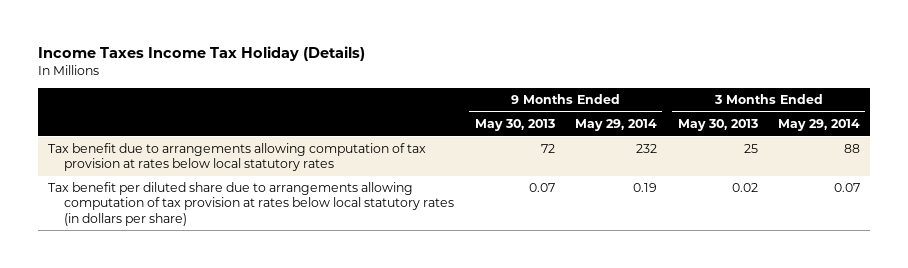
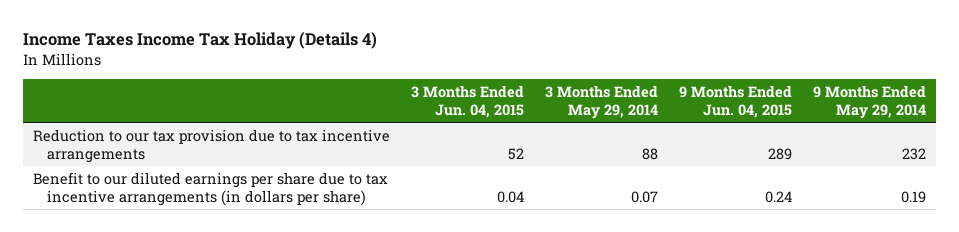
[38,45,366,61] Income Taxes Income Tax Holiday (Details) -> [22,32,377,50] Income Taxes Income Tax Holiday (Details 4)
[474,118,555,131] May 30, 2013 -> none
[677,118,758,131] May 30, 2013 -> none
none -> [411,84,525,118] 3 Months Ended Jun. 04, 2015
none -> [678,84,792,118] 9 Months Ended Jun. 04, 2015
[48,143,427,172] Tax benefit due to arrangements allowing computation of tax provision at rates below local statutory rates -> [33,128,391,163] Reduction to our tax provision due to tax incentive arrangements
[48,182,455,226] Tax benefit per diluted share due to arrangements allowing computation of tax provision at rates below local statutory rates (in dollars per share) -> [33,171,389,206] Benefit to our diluted earnings per share due to tax incentive arrangements (in dollars per share)

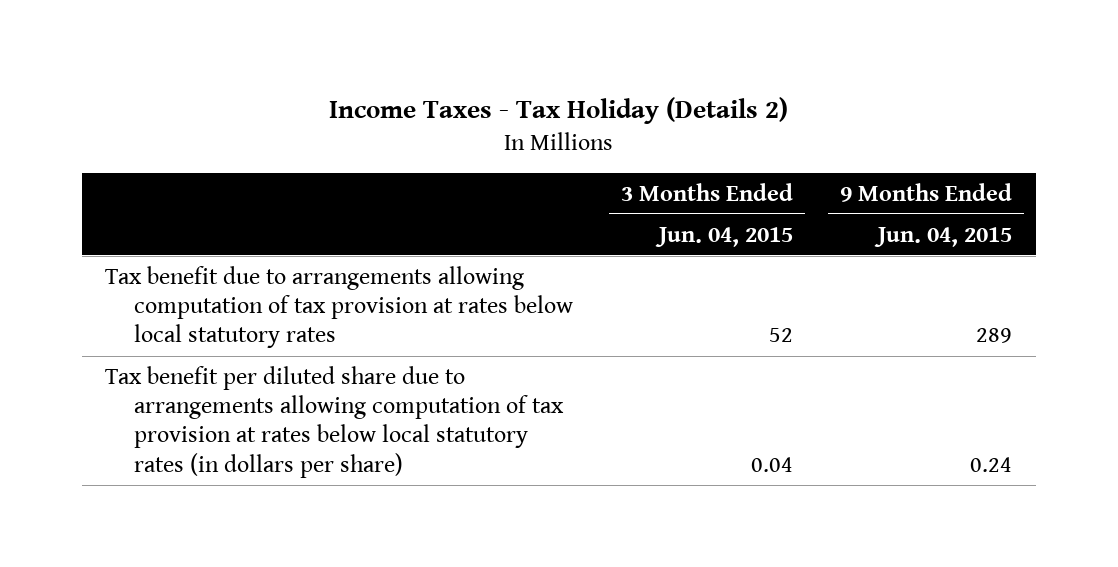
[22,32,377,50] Income Taxes Income Tax Holiday (Details 4) -> [328,96,788,124] Income Taxes - Tax Holiday (Details 2)
[545,84,659,119] 3 Months Ended May 29, 2014 -> none
[812,84,926,119] 9 Months Ended May 29, 2014 -> none
[33,128,391,163] Reduction to our tax provision due to tax incentive arrangements -> [105,265,574,349] Tax benefit due to arrangements allowing computation of tax provision at rates below local statutory rates
[33,171,389,206] Benefit to our diluted earnings per share due to tax incentive arrangements (in dollars per share) -> [105,365,565,478] Tax benefit per diluted share due to arrangements allowing computation of tax provision at rates below local statutory rates (in dollars per share)

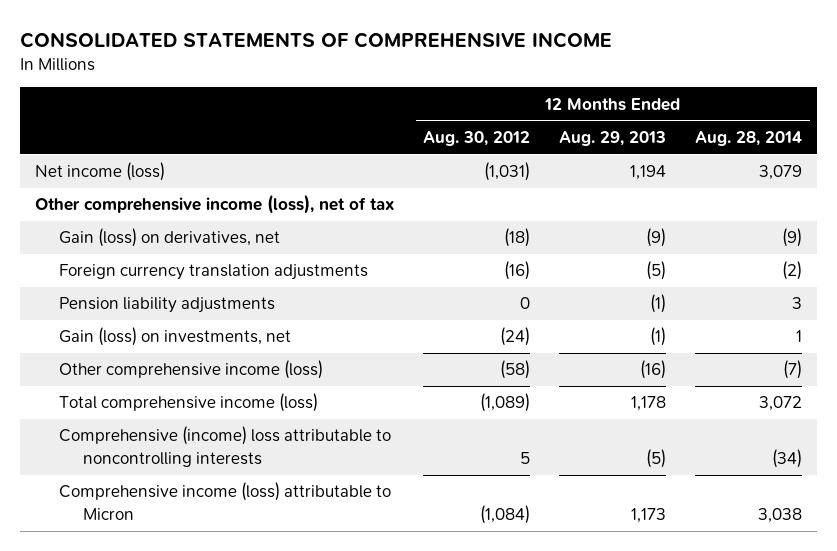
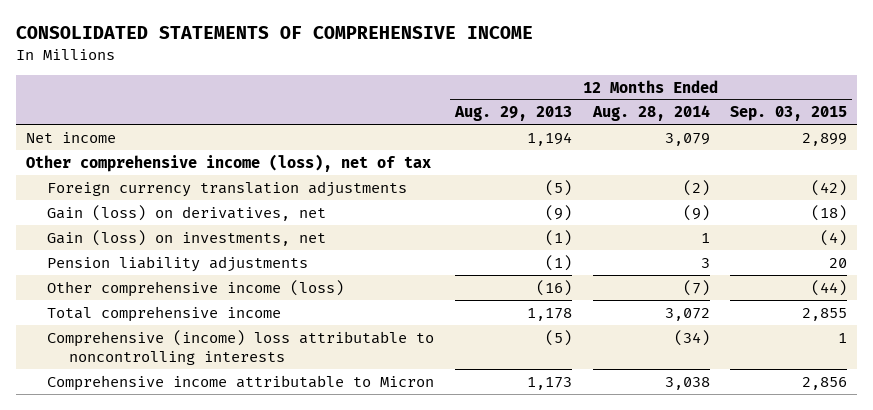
[423,131,531,147] Aug. 30, 2012 -> none
none -> [730,106,848,122] Sep. 03, 2015
[34,162,165,182] Net income (loss) -> [26,131,117,143] Net income
[58,228,280,248] Gain (loss) on derivatives, net -> [47,204,327,221] Gain (loss) on derivatives, net
[58,297,275,314] Pension liability adjustments -> [47,255,309,272] Pension liability adjustments
[58,393,318,413] Total comprehensive income (loss) -> [47,305,282,322] Total comprehensive income
[58,482,391,520] Comprehensive income (loss) attributable to Micron -> [47,374,435,391] Comprehensive income attributable to Micron

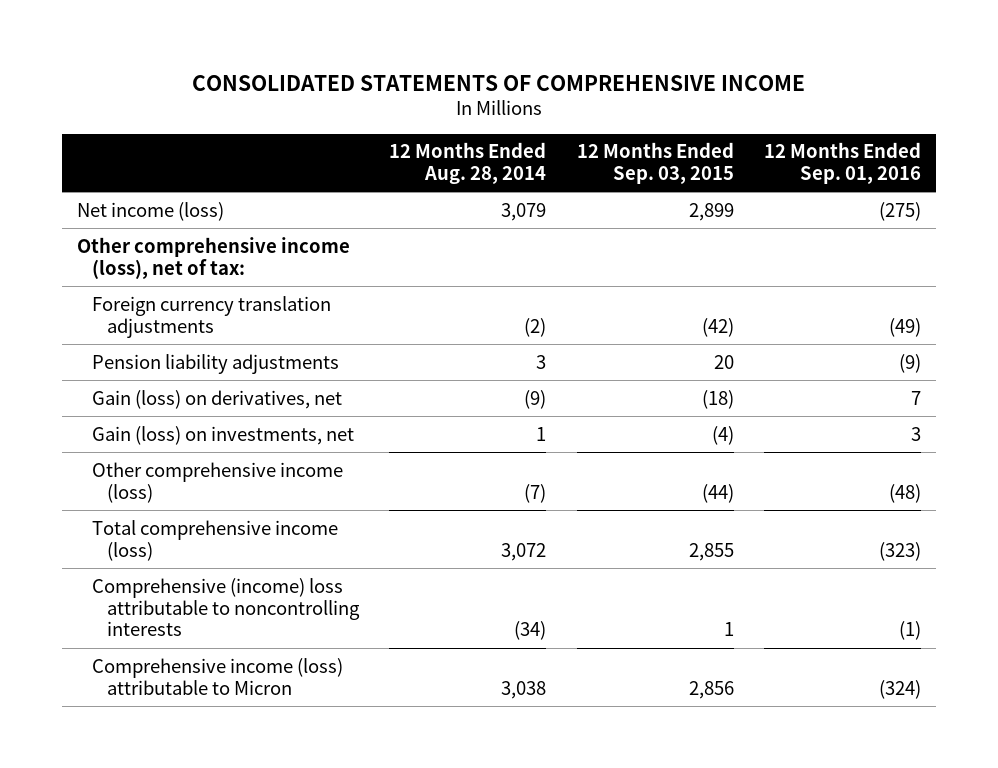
[454,106,573,122] Aug. 29, 2013 -> none
none -> [763,142,921,185] 12 Months Ended Sep. 01, 2016
[26,131,117,143] Net income -> [77,201,225,221] Net income (loss)
[26,153,432,172] Other comprehensive income (loss), net of tax -> [77,236,351,279] Other comprehensive income (loss), net of tax:
[47,255,309,272] Pension liability adjustments -> [92,353,340,374] Pension liability adjustments
[47,305,282,322] Total comprehensive income -> [92,519,339,561] Total comprehensive income (loss)
[47,374,435,391] Comprehensive income attributable to Micron -> [92,657,344,695] Comprehensive income (loss) attributable to Micron

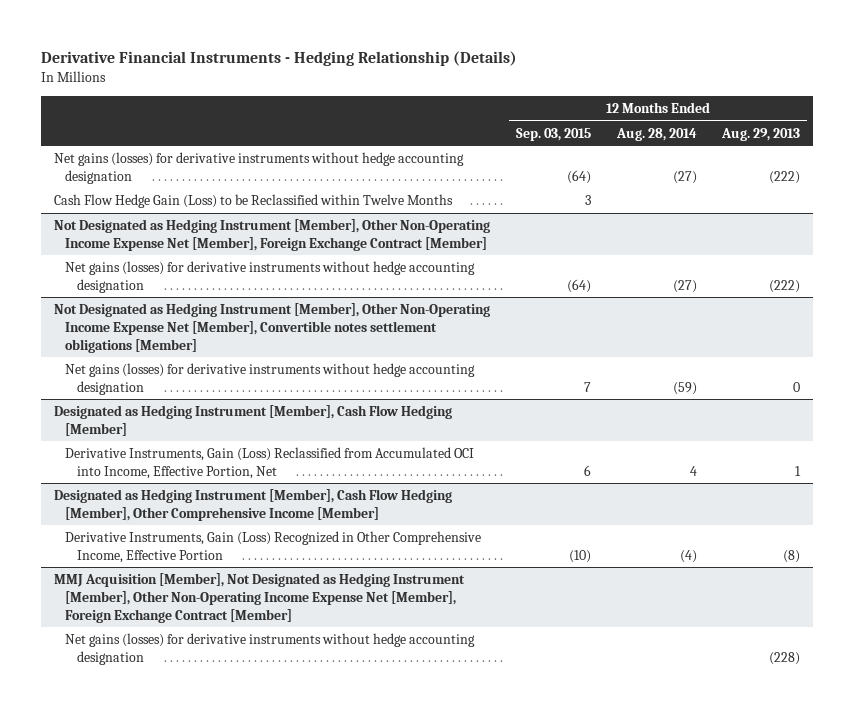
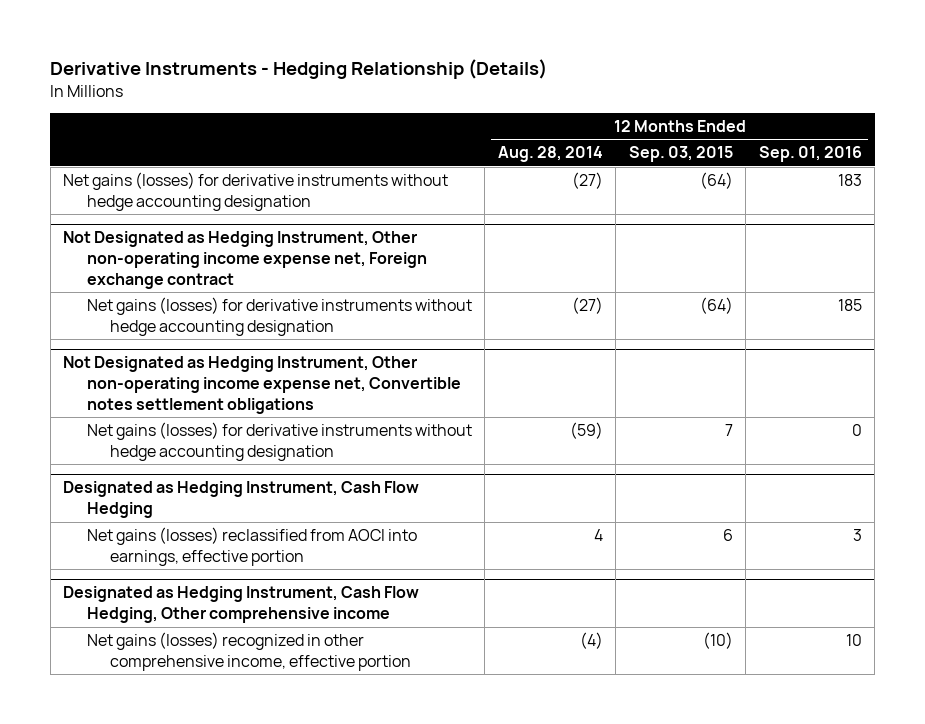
[41,50,518,66] Derivative Financial Instruments - Hedging Relationship (Details) -> [50,59,548,80] Derivative Instruments - Hedging Relationship (Details)
[721,127,801,141] Aug. 29, 2013 -> none
none -> [758,146,862,163] Sep. 01, 2016
[53,194,453,209] Cash Flow Hedge Gain (Loss) to be Reclassified within Twelve Months -> none
[53,219,490,251] Not Designated as Hedging Instrument [Member], Other Non-Operating Income Expense Net [Member], Foreign Exchange Contract [Member] -> [63,231,427,290] Not Designated as Hedging Instrument, Other non-operating income expense net, Foreign exchange contract
[53,303,490,353] Not Designated as Hedging Instrument [Member], Other Non-Operating Income Expense Net [Member], Convertible notes settlement obligations [Member] -> [63,356,461,415] Not Designated as Hedging Instrument, Other non-operating income expense net, Convertible notes settlement obligations
[53,573,465,623] MMJ Acquisition [Member], Not Designated as Hedging Instrument [Member], Other Non-Operating Income Expense Net [Member], Foreign Exchange Contract [Member] -> none
[65,633,476,665] Net gains (losses) for derivative instruments without hedge accounting designation -> none
[53,405,452,436] Designated as Hedging Instrument [Member], Cash Flow Hedging [Member] -> [63,481,420,519] Designated as Hedging Instrument, Cash Flow Hedging
[65,447,475,479] Derivative Instruments, Gain (Loss) Reclassified from Accumulated OCI into Income, Effective Portion, Net -> [86,527,417,566] Net gains (losses) reclassified from AOCI into earnings, effective portion
[53,489,452,521] Designated as Hedging Instrument [Member], Cash Flow Hedging [Member], Other Comprehensive Income [Member] -> [63,586,420,624] Designated as Hedging Instrument, Cash Flow Hedging, Other comprehensive income
[65,531,482,563] Derivative Instruments, Gain (Loss) Recognized in Other Comprehensive Income, Effective Portion -> [86,632,411,671] Net gains (losses) recognized in other comprehensive income, effective portion

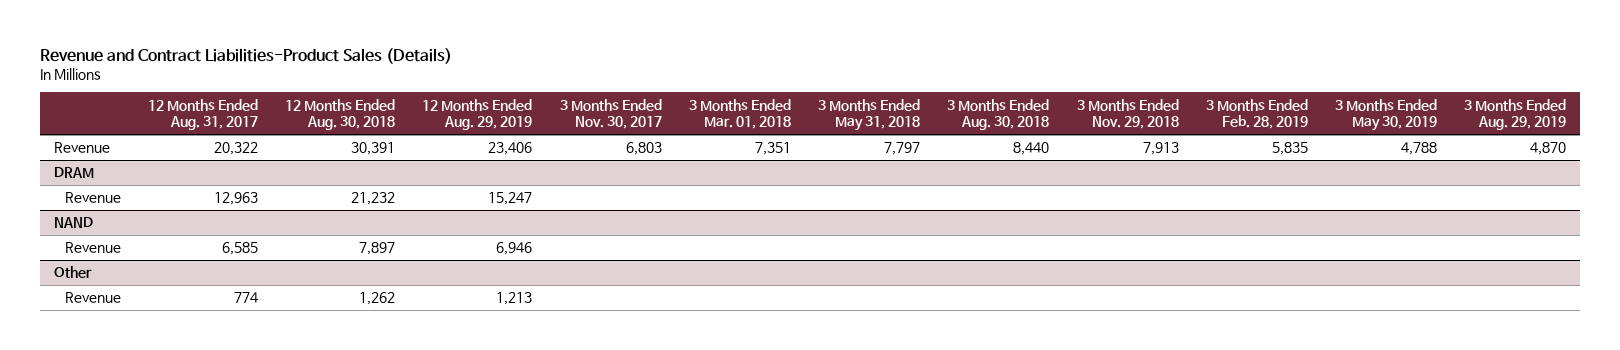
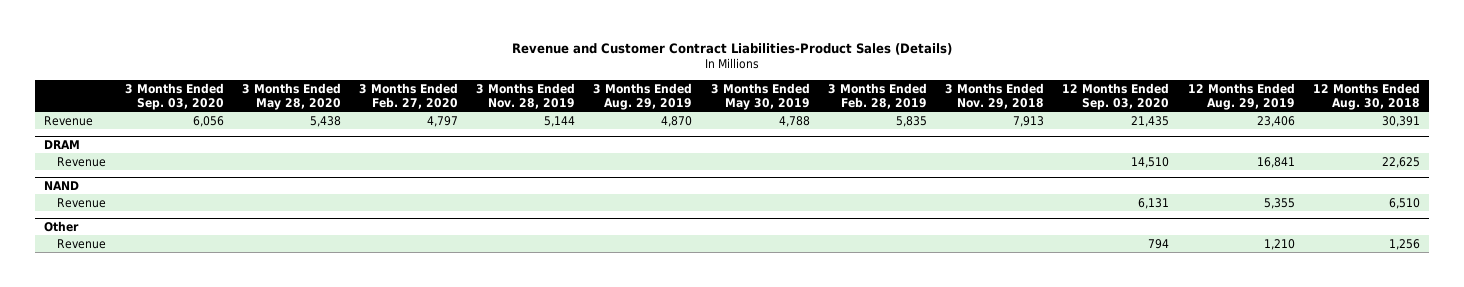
[40,47,453,64] Revenue and Contract Liabilities-Product Sales (Details) -> [512,43,953,56] Revenue and Customer Contract Liabilities-Product Sales (Details)
[148,98,259,131] 12 Months Ended Aug. 31, 2017 -> none
[559,98,662,130] 3 Months Ended Nov. 30, 2017 -> none
[688,98,791,130] 3 Months Ended Mar. 01, 2018 -> none
[818,98,921,132] 3 Months Ended May 31, 2018 -> none
[947,98,1050,131] 3 Months Ended Aug. 30, 2018 -> none
none -> [124,82,224,110] 3 Months Ended Sep. 03, 2020
none -> [241,82,341,110] 3 Months Ended May 28, 2020
none -> [359,82,459,109] 3 Months Ended Feb. 27, 2020
none -> [476,82,576,109] 3 Months Ended Nov. 28, 2019
none -> [1062,82,1170,110] 12 Months Ended Sep. 03, 2020
[351,192,396,206] 21,232 -> [1381,156,1420,168] 22,625
[488,192,533,206] 15,247 -> [1256,156,1295,168] 16,841
[359,242,396,256] 7,897 -> [1388,197,1420,209] 6,510
[496,242,533,256] 6,946 -> [1263,197,1295,209] 5,355
[359,292,396,306] 1,262 -> [1388,238,1420,250] 1,256
[496,292,533,306] 1,213 -> [1263,238,1295,250] 1,210

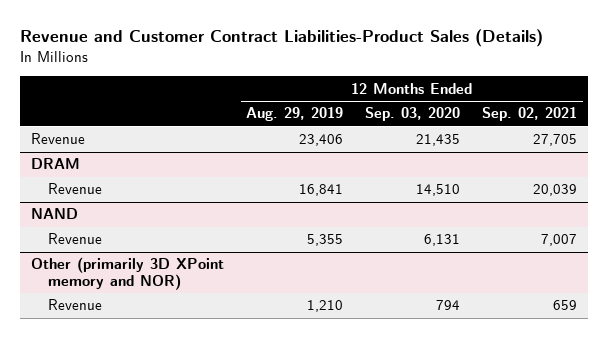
[124,82,224,110] 3 Months Ended Sep. 03, 2020 -> none
[241,82,341,110] 3 Months Ended May 28, 2020 -> none
[359,82,459,109] 3 Months Ended Feb. 27, 2020 -> none
[476,82,576,109] 3 Months Ended Nov. 28, 2019 -> none
[593,82,693,110] 3 Months Ended Aug. 29, 2019 -> none
[710,82,810,110] 3 Months Ended May 30, 2019 -> none
[827,82,927,109] 3 Months Ended Feb. 28, 2019 -> none
[945,82,1045,109] 3 Months Ended Nov. 29, 2018 -> none
[1312,82,1420,110] 12 Months Ended Aug. 30, 2018 -> none
none -> [482,107,578,122] Sep. 02, 2021
[44,220,80,232] Other -> [31,257,225,291] Other (primarily 3D XPoint memory and NOR)

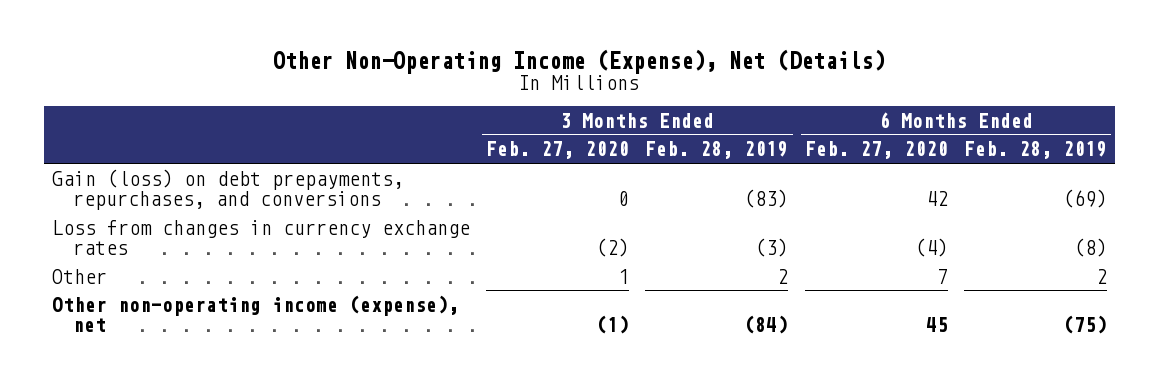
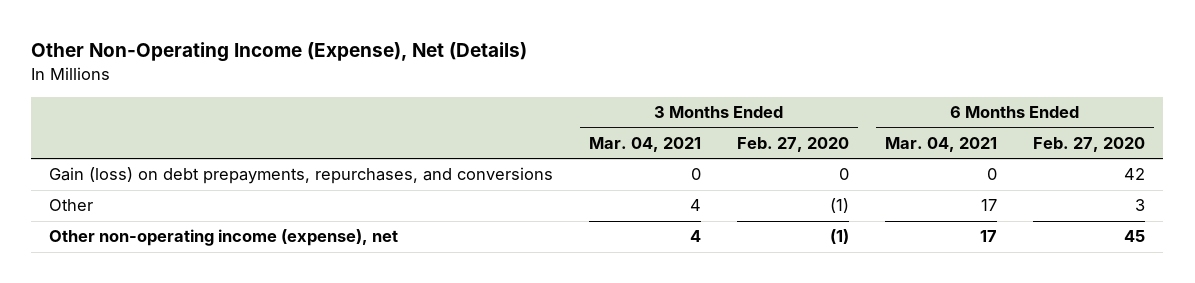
[645,141,789,160] Feb. 28, 2019 -> none
[963,141,1107,160] Feb. 28, 2019 -> none
none -> [589,136,702,152] Mar. 04, 2021
none -> [885,136,998,152] Mar. 04, 2021
[51,219,470,255] Loss from changes in currency exchange rates -> none
[618,268,630,284] 1 -> [830,198,850,214] (1)
[936,268,948,284] 7 -> [1135,199,1146,212] 3

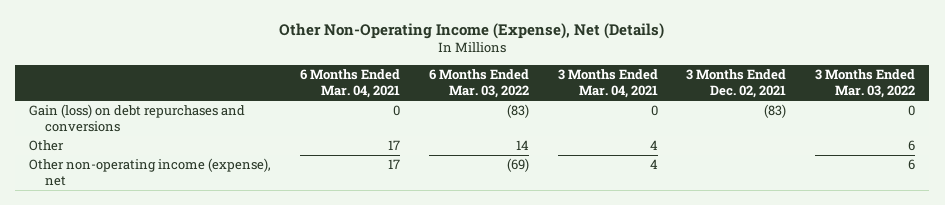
[737,136,850,152] Feb. 27, 2020 -> none
[1033,136,1146,152] Feb. 27, 2020 -> none
none -> [428,69,529,99] 6 Months Ended Mar. 03, 2022
none -> [686,69,787,99] 3 Months Ended Dec. 02, 2021
none -> [815,69,916,99] 3 Months Ended Mar. 03, 2022
[49,167,554,185] Gain (loss) on debt prepayments, repurchases, and conversions -> [29,104,246,132] Gain (loss) on debt repurchases and conversions

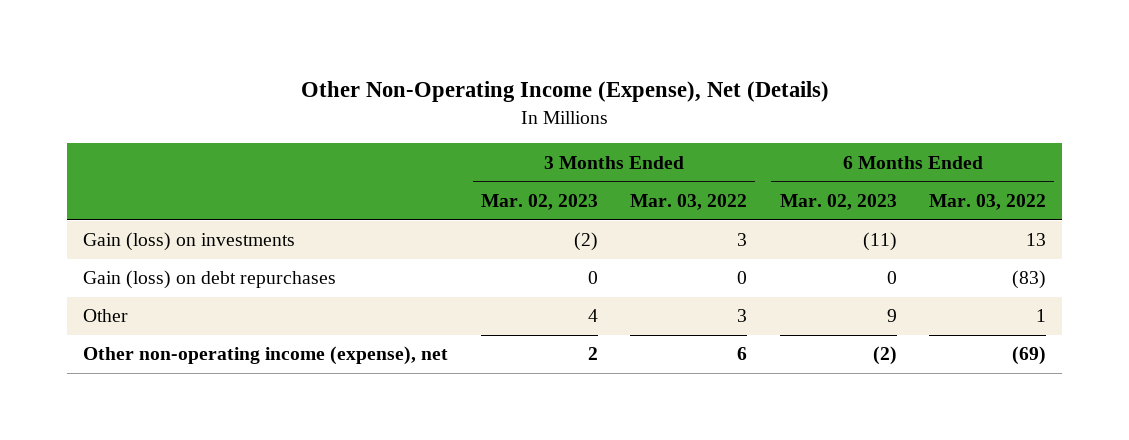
[300,69,401,99] 6 Months Ended Mar. 04, 2021 -> none
[557,69,658,99] 3 Months Ended Mar. 04, 2021 -> none
[686,69,787,99] 3 Months Ended Dec. 02, 2021 -> none
none -> [480,193,598,210] Mar. 02, 2023
none -> [779,193,897,210] Mar. 02, 2023
none -> [83,232,296,252] Gain (loss) on investments
[29,104,246,132] Gain (loss) on debt repurchases and conversions -> [83,270,337,290] Gain (loss) on debt repurchases
[515,140,529,151] 14 -> [1035,309,1046,323] 1
[908,140,916,152] 6 -> [737,309,748,323] 3

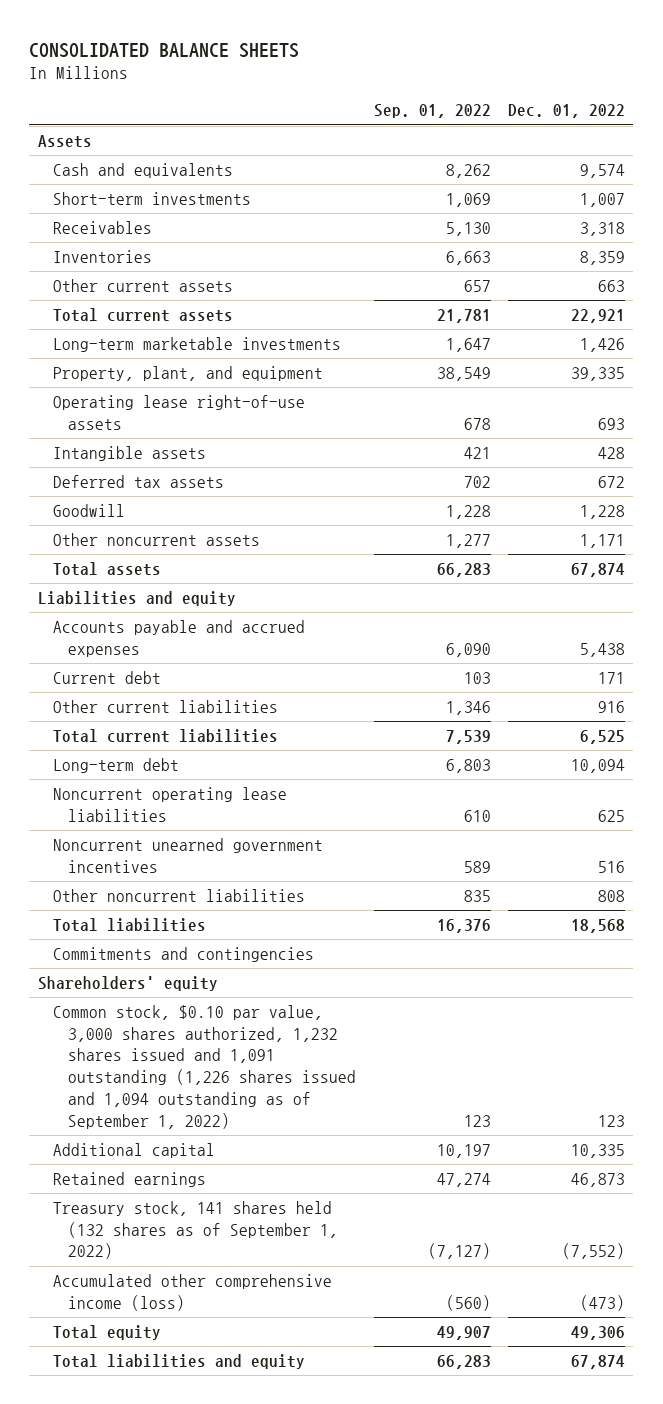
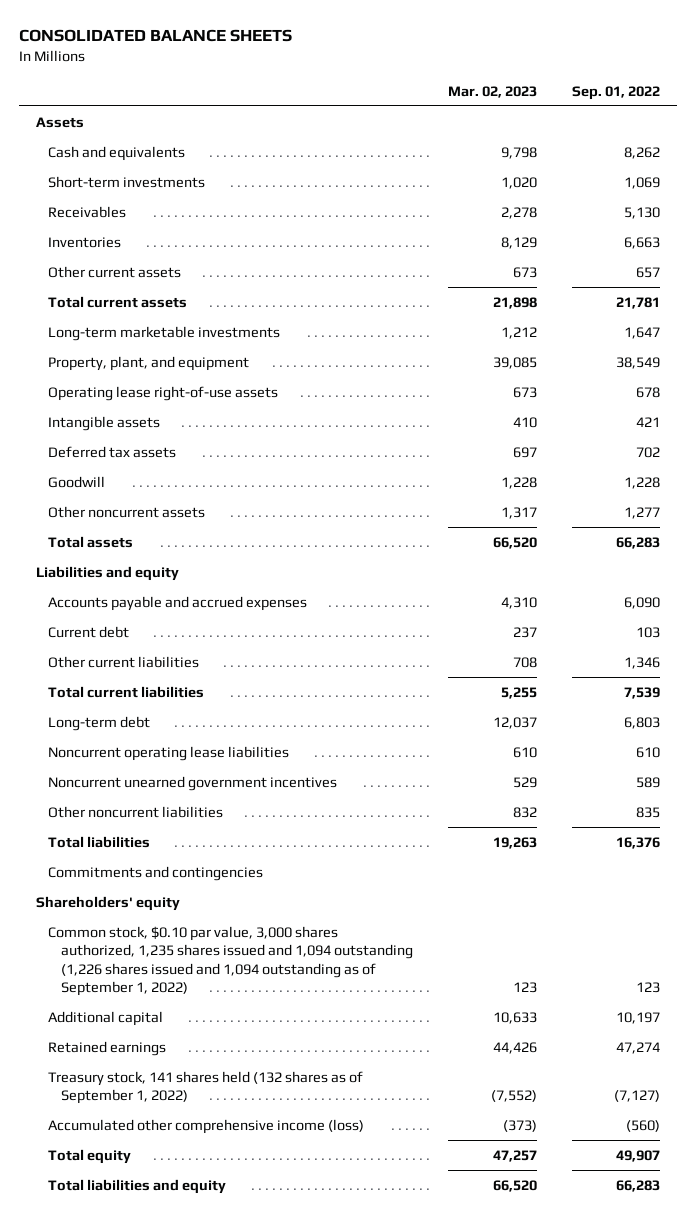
[507,104,625,119] Dec. 01, 2022 -> none
none -> [447,85,537,98] Mar. 02, 2023
[53,1005,357,1129] Common stock, $0.10 par value, 3,000 shares authorized, 1,232 shares issued and 1,091 outstanding (1,226 shares issued and 1,094 outstanding as of September 1, 2022) -> [48,925,413,997] Common stock, $0.10 par value, 3,000 shares authorized, 1,235 shares issued and 1,094 outstanding (1,226 shares issued and 1,094 outstanding as of September 1, 2022)

